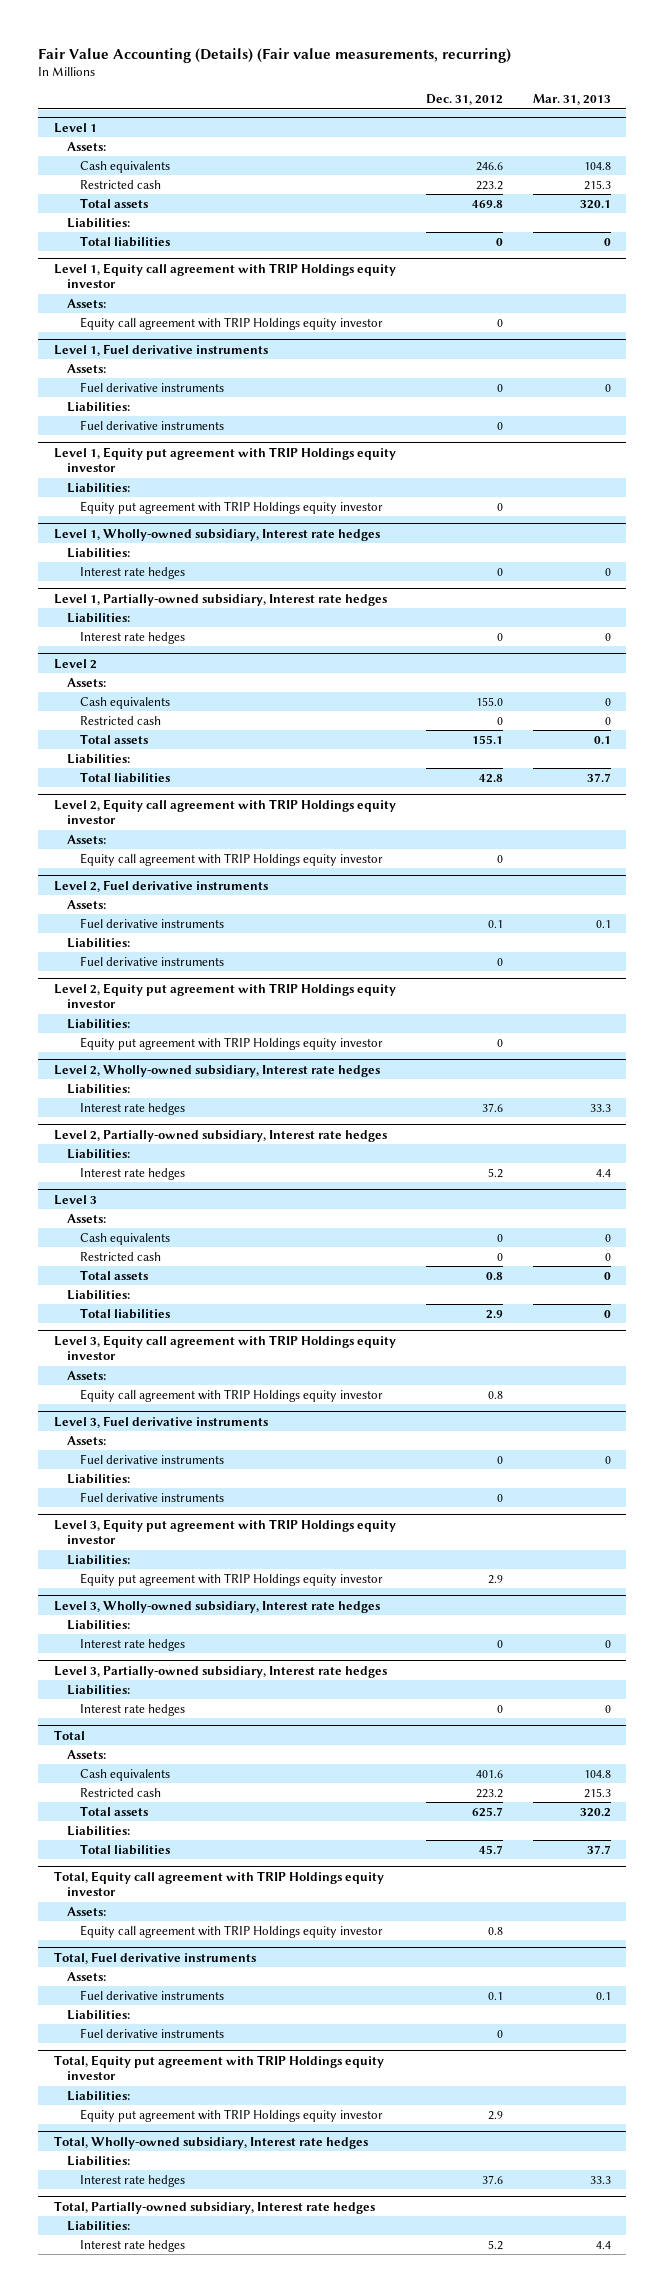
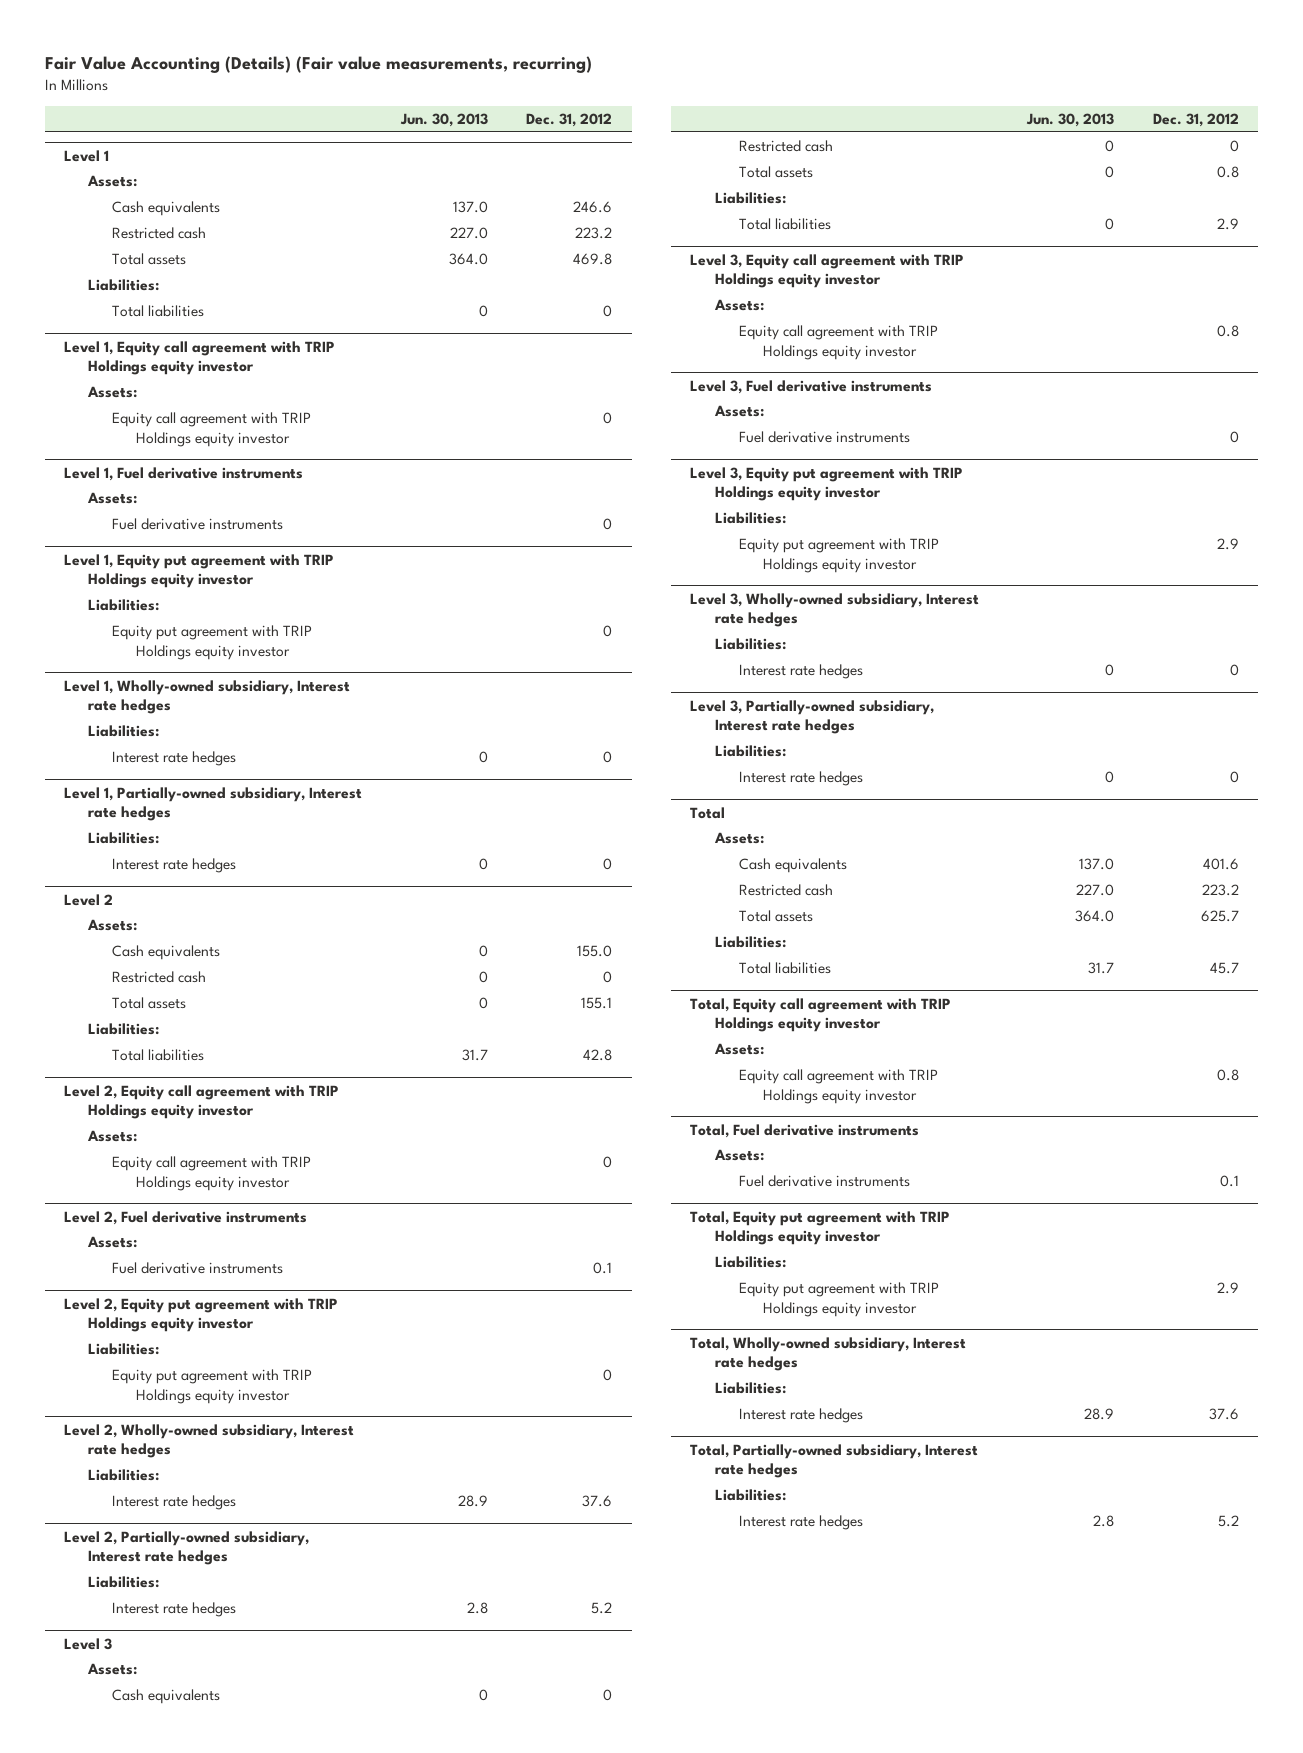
[532,94,611,106] Mar. 31, 2013 -> none
none -> [399,112,488,127] Jun. 30, 2013
[66,401,130,412] Liabilities: -> none
[79,419,224,430] Fuel derivative instruments -> none
[66,937,130,948] Liabilities: -> none
[79,955,224,966] Fuel derivative instruments -> none
[66,1473,130,1484] Liabilities: -> none
[79,1491,224,1502] Fuel derivative instruments -> none
[66,2009,130,2020] Liabilities: -> none
[79,2027,224,2038] Fuel derivative instruments -> none

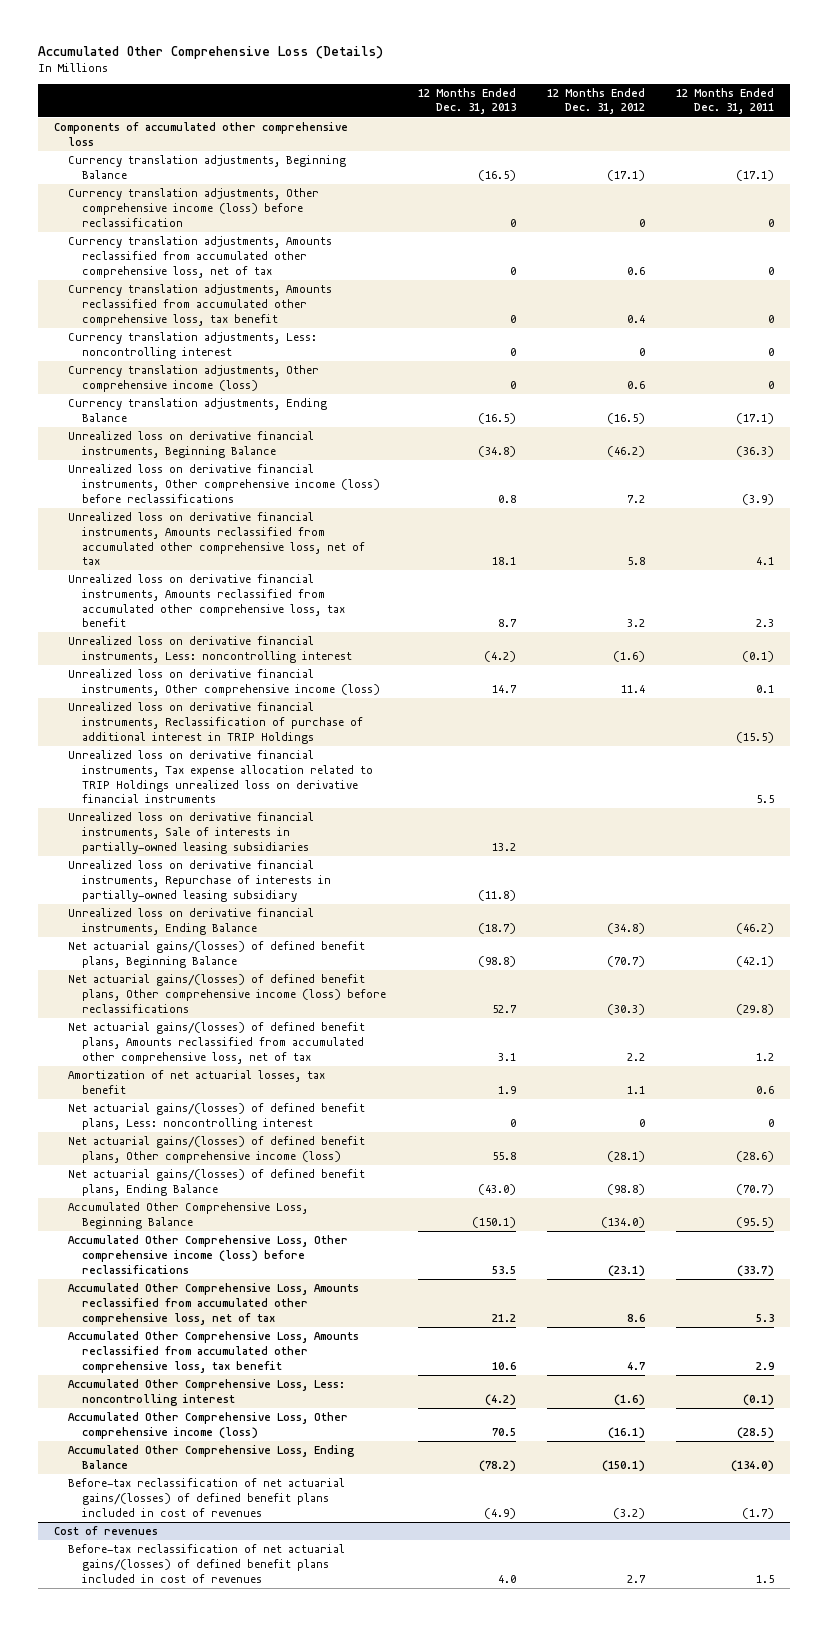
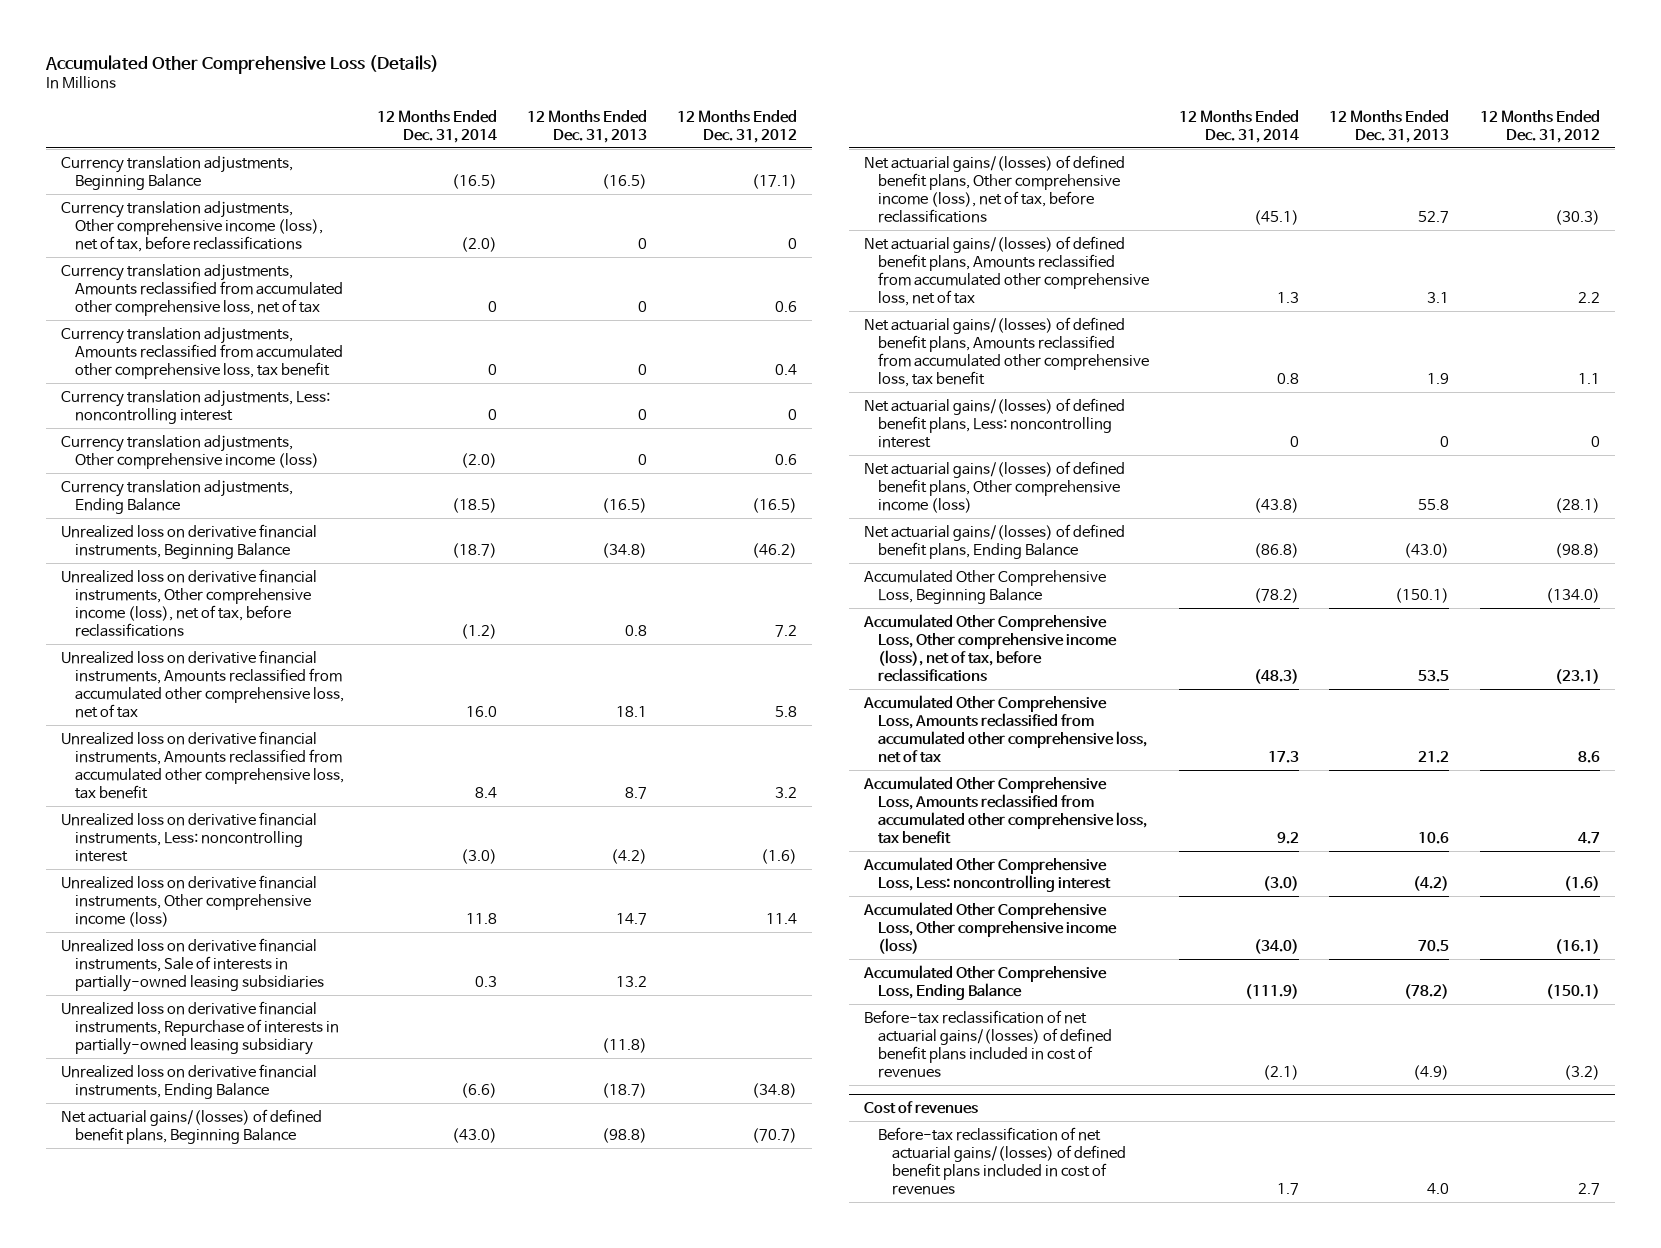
[676,87,775,115] 12 Months Ended Dec. 31, 2011 -> none
none -> [376,109,497,143] 12 Months Ended Dec. 31, 2014
[53,122,348,146] Components of accumulated other comprehensive loss -> none
[68,188,320,227] Currency translation adjustments, Other comprehensive income (loss) before reclassification -> [61,200,324,252] Currency translation adjustments, Other comprehensive income (loss), net of tax, before reclassifications
[68,464,381,503] Unrealized loss on derivative financial instruments, Other comprehensive income (loss) before reclassifications -> [61,568,318,637] Unrealized loss on derivative financial instruments, Other comprehensive income (loss), net of tax, before reclassifications
[68,702,364,744] Unrealized loss on derivative financial instruments, Reclassification of purchase of additional interest in TRIP Holdings -> none
[68,750,374,804] Unrealized loss on derivative financial instruments, Tax expense allocation related to TRIP Holdings unrealized loss on derivative financial instruments -> none
[68,974,387,1013] Net actuarial gains/(losses) of defined benefit plans, Other comprehensive income (loss) before reclassifications -> [863,154,1125,223] Net actuarial gains/(losses) of defined benefit plans, Other comprehensive income (loss), net of tax, before reclassifications
[68,1070,326,1094] Amortization of net actuarial losses, tax benefit -> [863,316,1149,387] Net actuarial gains/(losses) of defined benefit plans, Amounts reclassified from accumulated other comprehensive loss, tax benefit
[68,1235,349,1274] Accumulated Other Comprehensive Loss, Other comprehensive income (loss) before reclassifications -> [862,613,1117,682] Accumulated Other Comprehensive Loss, Other comprehensive income (loss), net of tax, before reclassifications

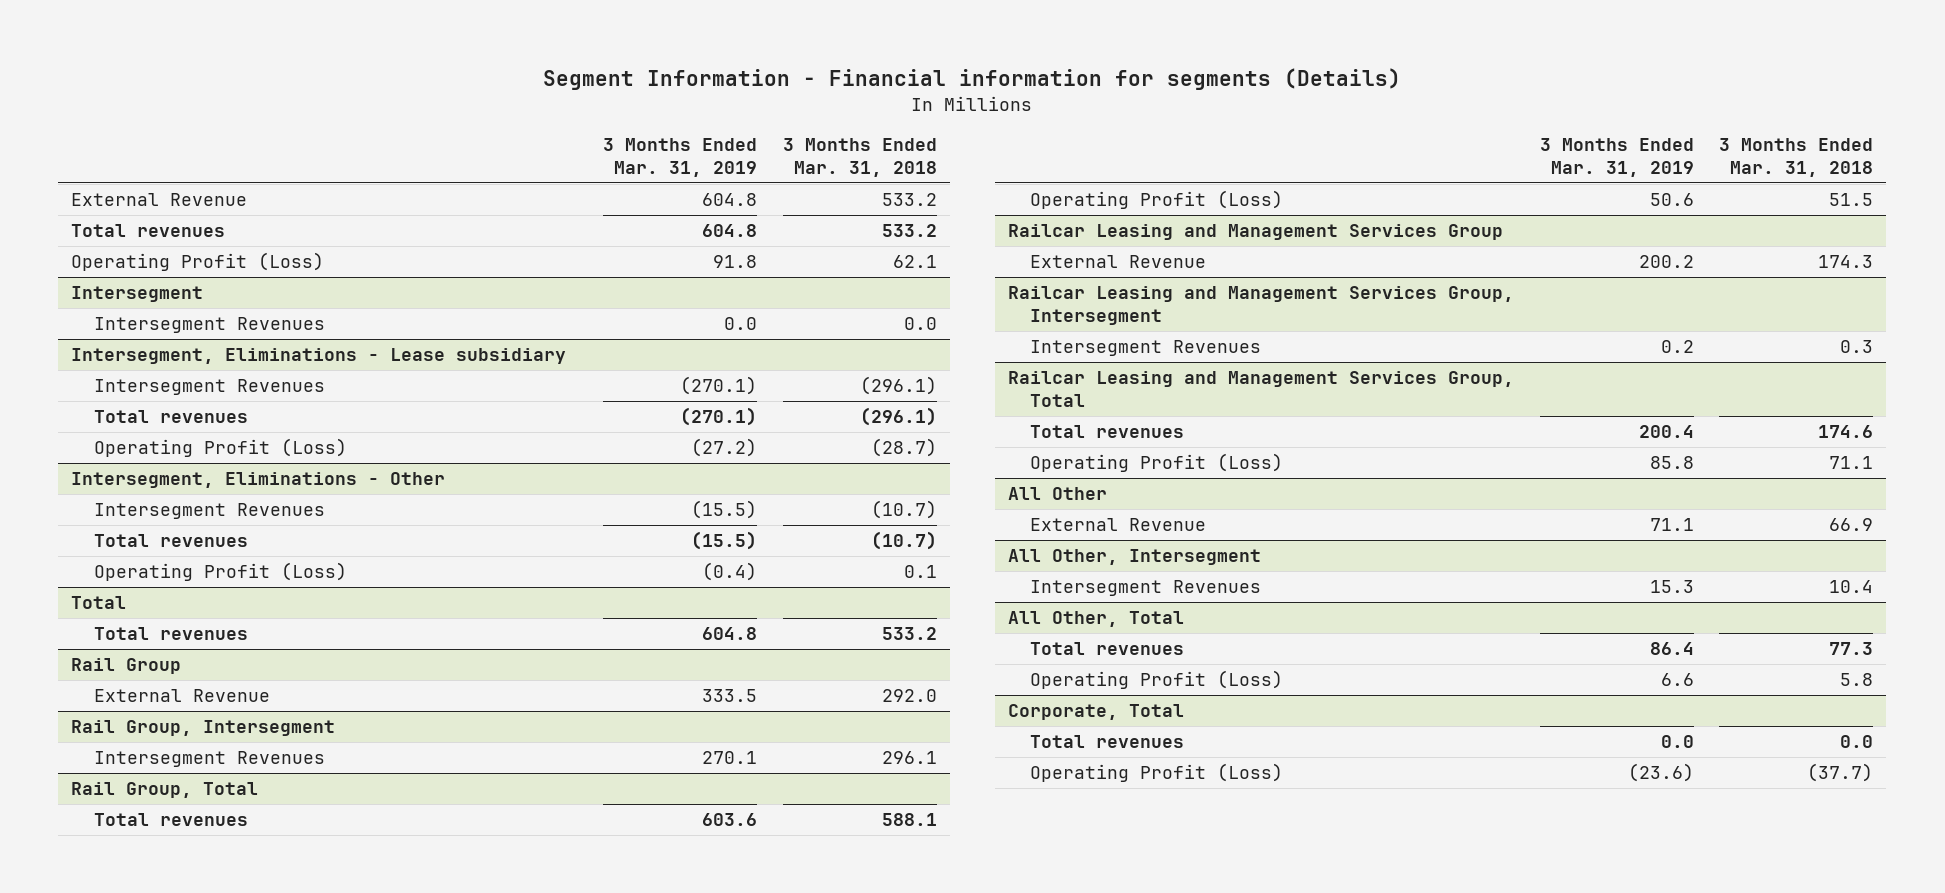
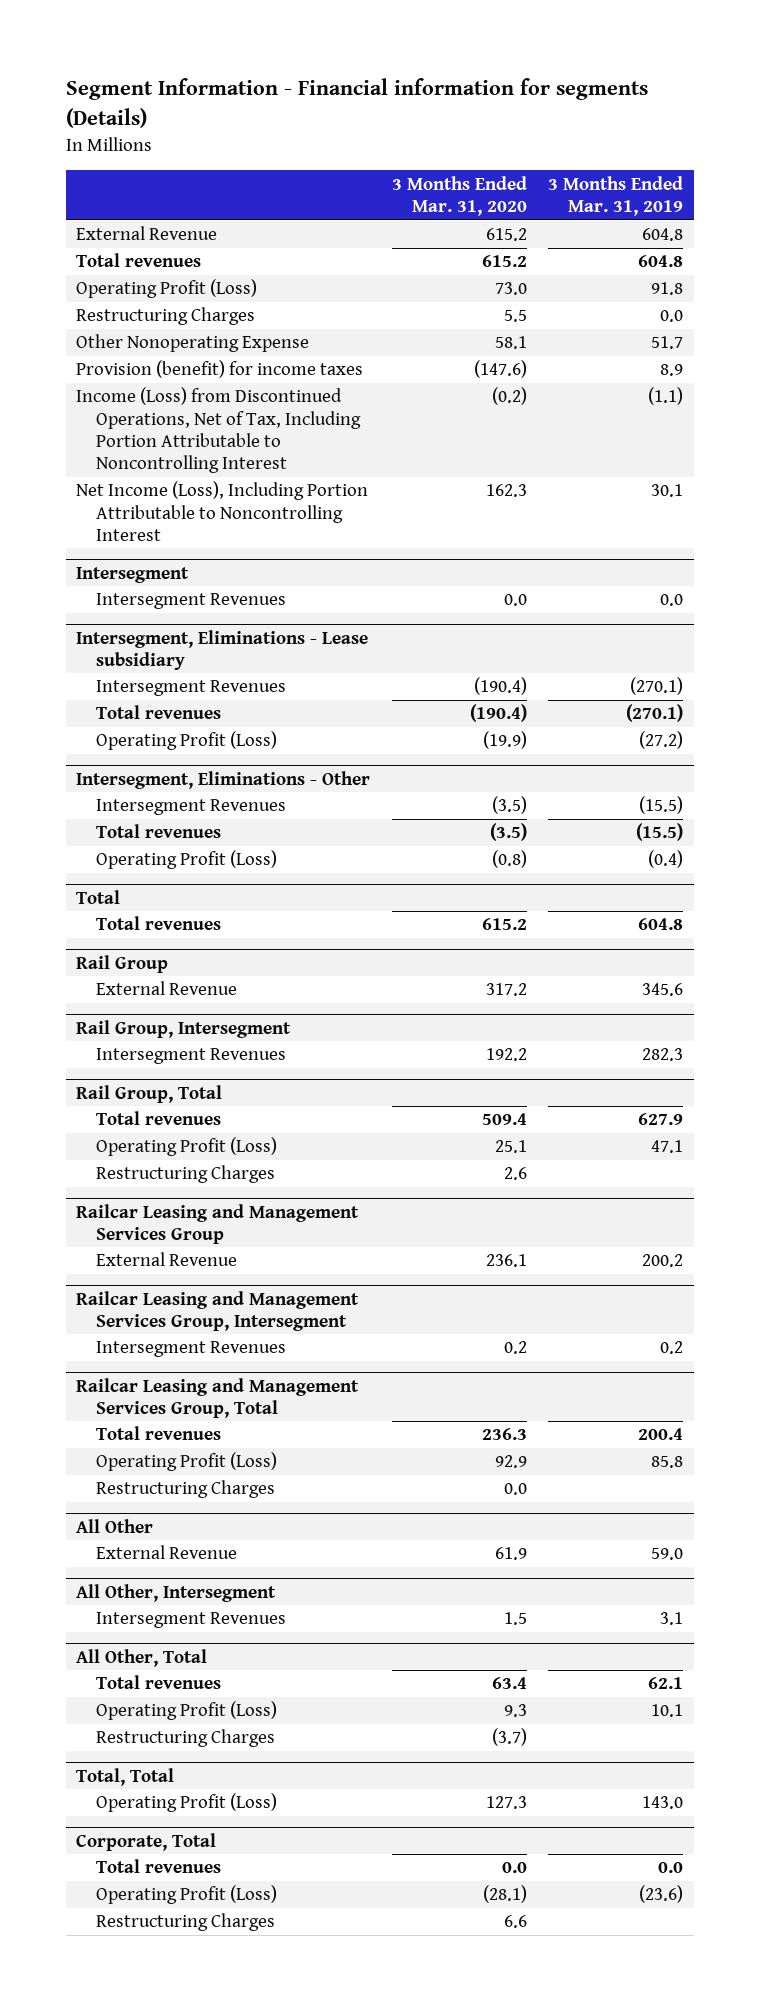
[782,137,937,177] 3 Months Ended Mar. 31, 2018 -> none
none -> [391,175,527,217] 3 Months Ended Mar. 31, 2020
none -> [76,307,256,326] Restructuring Charges
none -> [76,334,310,353] Other Nonoperating Expense
none -> [76,360,364,379] Provision (benefit) for income taxes
none -> [76,387,362,474] Income (Loss) from Discontinued Operations, Net of Tax, Including Portion Attributable to Noncontrolling Interest
none -> [76,481,369,541] Net Income (Loss), Including Portion Attributable to Noncontrolling Interest
[702,689,758,703] 333.5 -> [642,983,684,997] 345.6
[702,751,758,765] 270.1 -> [642,1048,684,1062] 282.3
[702,813,758,827] 603.6 -> [638,1113,684,1126] 627.9
[1649,193,1694,207] 50.6 -> [651,1140,684,1154] 47.1
none -> [96,1165,276,1184] Restructuring Charges
none -> [96,1480,276,1499] Restructuring Charges
[1649,518,1694,532] 71.1 -> [651,1548,684,1561] 59.0
[1649,580,1694,594] 15.3 -> [660,1612,684,1626] 3.1
[1649,642,1694,656] 86.4 -> [648,1677,684,1690] 62.1
[1660,673,1694,687] 6.6 -> [651,1704,684,1718] 10.1
none -> [96,1729,276,1748] Restructuring Charges
none -> [76,1767,175,1786] Total, Total
none -> [96,1793,278,1813] Operating Profit (Loss)
none -> [96,1913,276,1932] Restructuring Charges

